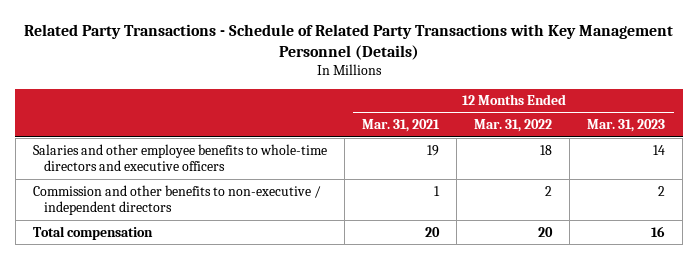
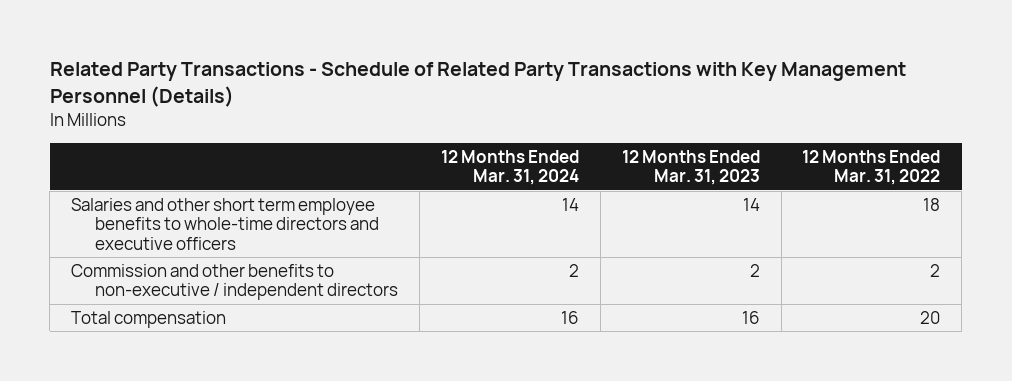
[361,119,440,133] Mar. 31, 2021 -> none
none -> [440,149,579,186] 12 Months Ended Mar. 31, 2024
[32,143,327,172] Salaries and other employee benefits to whole-time directors and executive officers -> [71,197,379,251] Salaries and other short term employee benefits to whole-time directors and executive officers

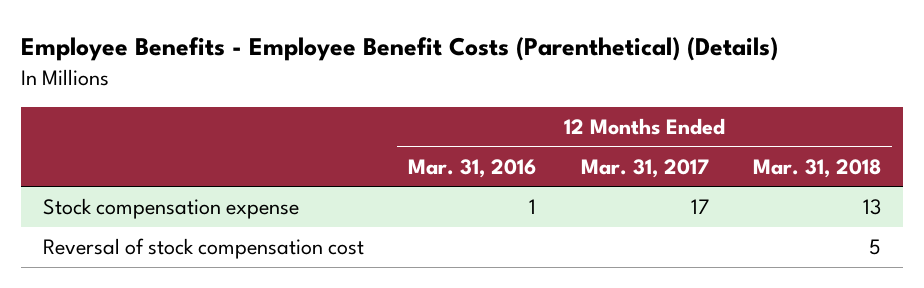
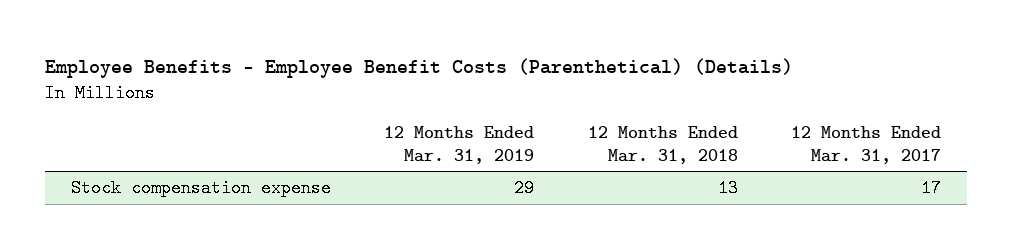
[408,158,537,178] Mar. 31, 2016 -> none
none -> [384,125,535,165] 12 Months Ended Mar. 31, 2019
[43,238,365,260] Reversal of stock compensation cost -> none

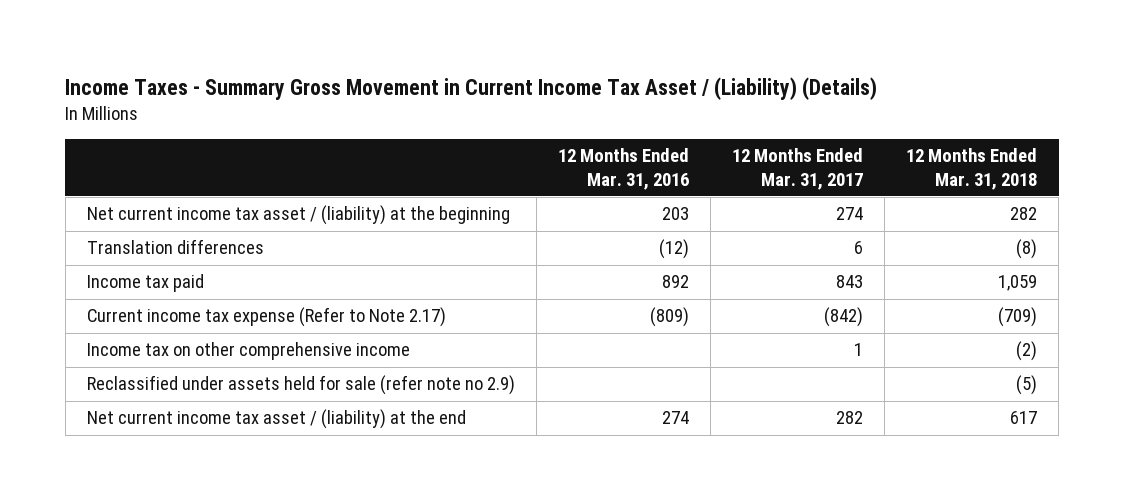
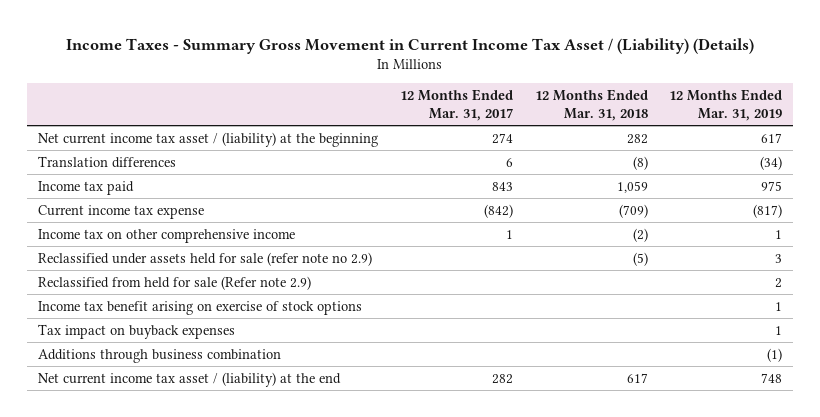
[558,148,690,190] 12 Months Ended Mar. 31, 2016 -> none
none -> [669,88,783,121] 12 Months Ended Mar. 31, 2019
[87,307,447,328] Current income tax expense (Refer to Note 2.17) -> [38,204,205,219] Current income tax expense
none -> [38,275,312,290] Reclassified from held for sale (Refer note 2.9)
none -> [38,300,363,315] Income tax benefit arising on exercise of stock options
none -> [38,323,236,339] Tax impact on buyback expenses
none -> [38,348,282,363] Additions through business combination

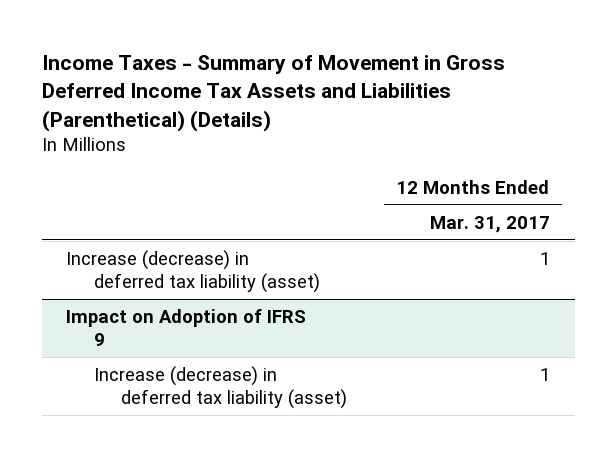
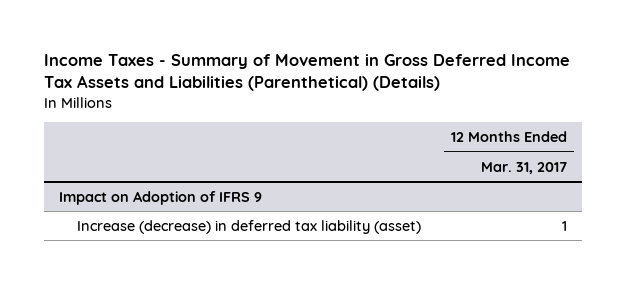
[66,250,320,294] Increase (decrease) in deferred tax liability (asset) -> none

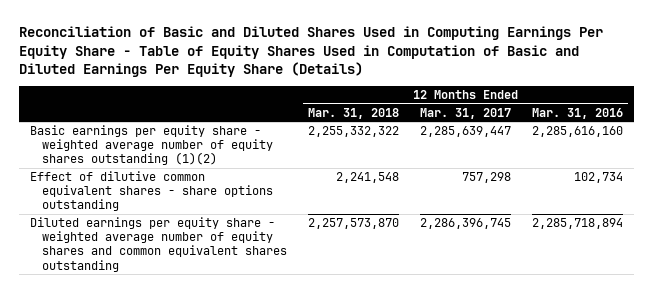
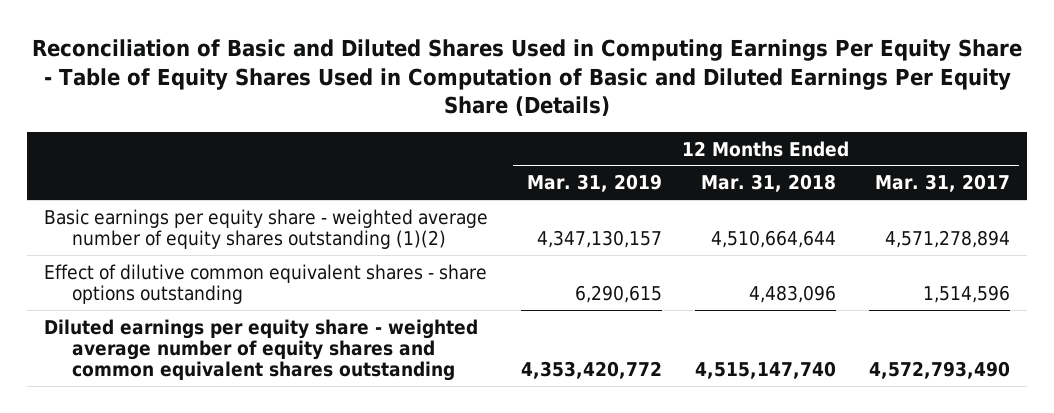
[532,107,624,119] Mar. 31, 2016 -> none
none -> [527,174,663,193] Mar. 31, 2019
[308,126,400,138] 2,255,332,322 -> [711,229,837,248] 4,510,664,644
[420,126,512,138] 2,285,639,447 -> [885,229,1011,248] 4,571,278,894
[336,172,400,184] 2,241,548 -> [749,284,837,303] 4,483,096
[462,172,512,184] 757,298 -> [923,284,1011,303] 1,514,596
[308,218,400,230] 2,257,573,870 -> [695,361,837,380] 4,515,147,740
[420,218,512,230] 2,286,396,745 -> [869,361,1011,380] 4,572,793,490

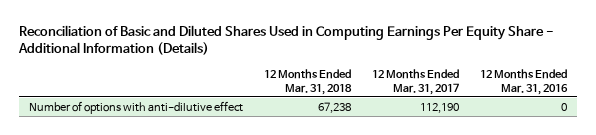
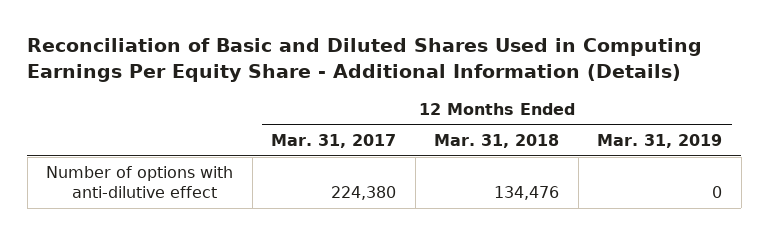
[479,68,568,95] 12 Months Ended Mar. 31, 2016 -> none
none -> [597,134,723,149] Mar. 31, 2019
[318,102,352,114] 67,238 -> [494,186,560,201] 134,476
[420,103,460,114] 112,190 -> [331,186,397,201] 224,380

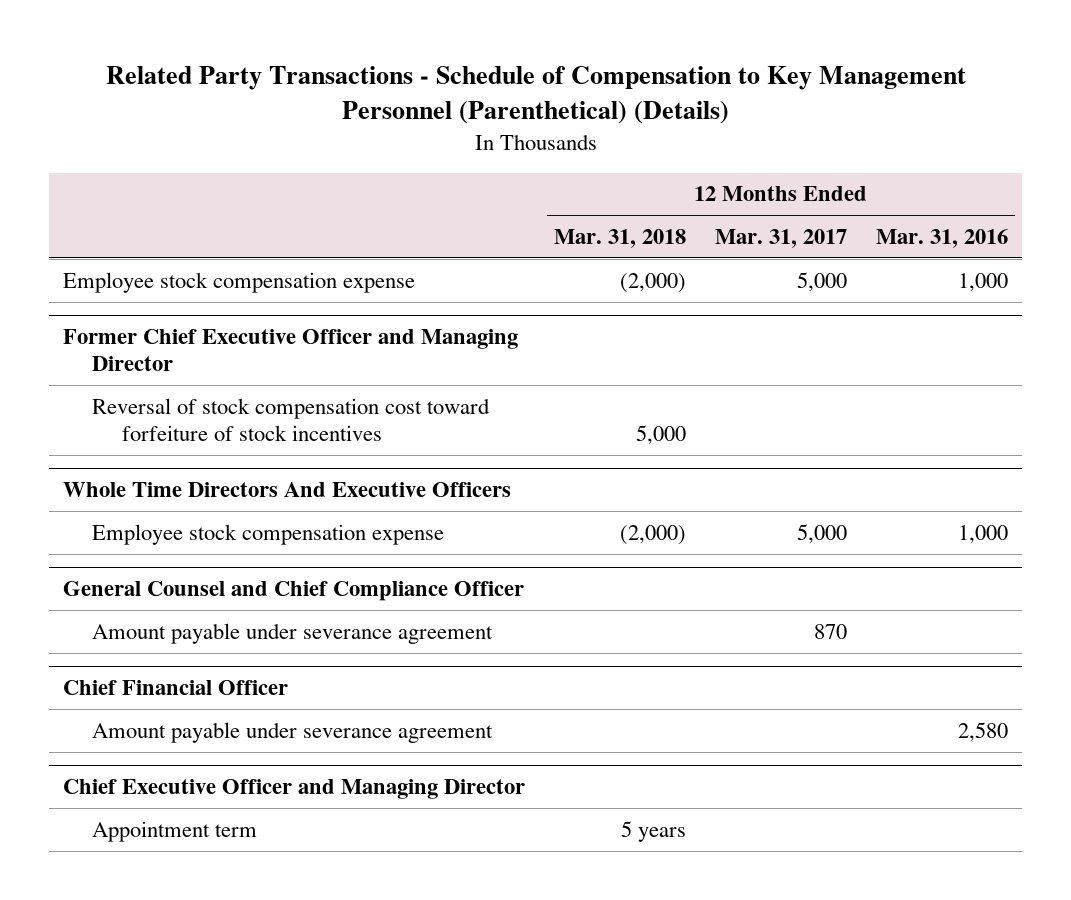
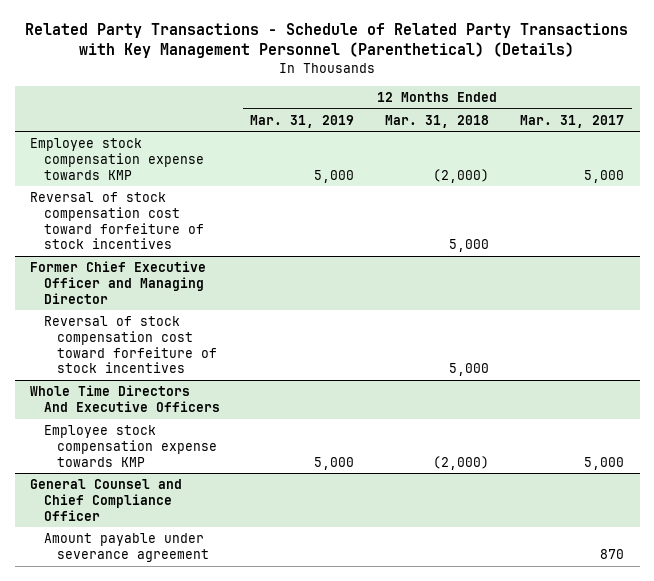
[105,66,966,125] Related Party Transactions - Schedule of Compensation to Key Management Personnel (Parenthetical) (Details) -> [25,22,629,59] Related Party Transactions - Schedule of Related Party Transactions with Key Management Personnel (Parenthetical) (Details)
[875,229,1008,249] Mar. 31, 2016 -> none
none -> [250,114,355,128] Mar. 31, 2019
[63,271,416,293] Employee stock compensation expense -> [30,138,204,180] Employee stock compensation expense towards KMP
none -> [30,192,204,250] Reversal of stock compensation cost toward forfeiture of stock incentives
[92,523,445,545] Employee stock compensation expense -> [43,425,218,467] Employee stock compensation expense towards KMP
[63,680,289,696] Chief Financial Officer -> none
[92,721,494,743] Amount payable under severance agreement -> none
[63,779,526,800] Chief Executive Officer and Managing Director -> none
[92,820,258,842] Appointment term -> none

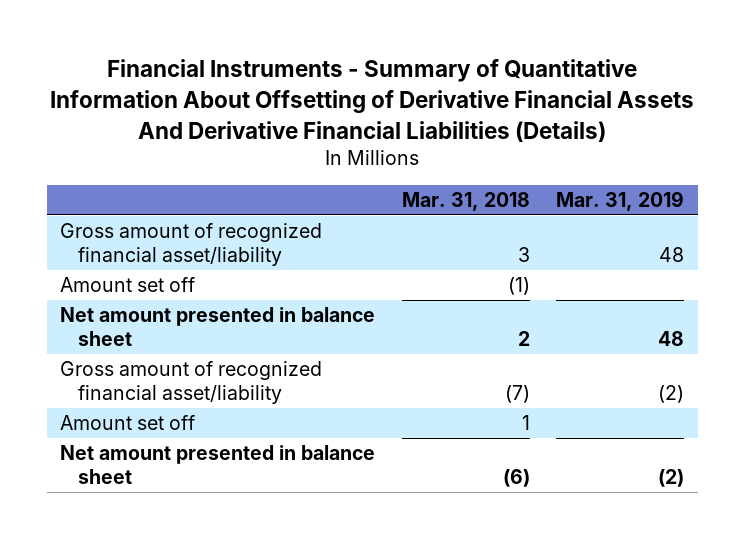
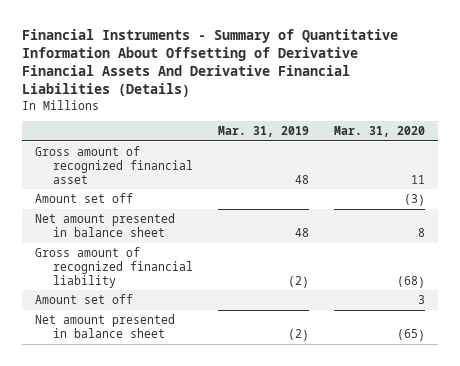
[401,191,530,211] Mar. 31, 2018 -> none
none -> [334,126,426,138] Mar. 31, 2020
[60,223,323,266] Gross amount of recognized financial asset/liability -> [34,145,193,184] Gross amount of recognized financial asset
[60,361,323,404] Gross amount of recognized financial asset/liability -> [34,246,193,288] Gross amount of recognized financial liability

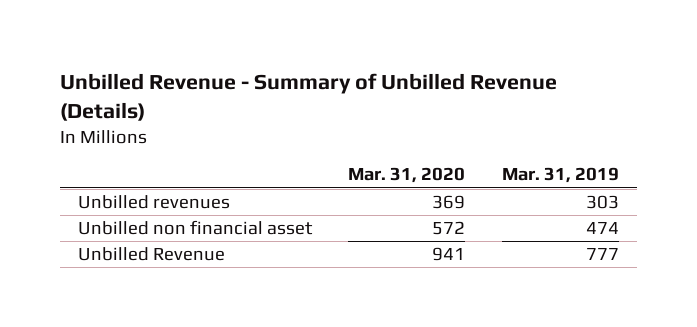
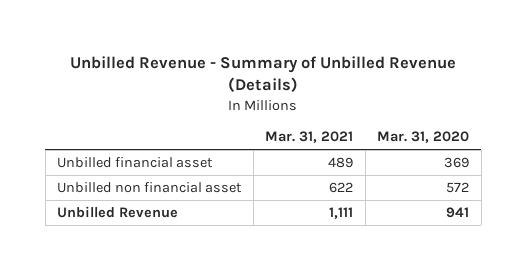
[501,167,619,184] Mar. 31, 2019 -> none
none -> [265,131,354,144] Mar. 31, 2021
[78,195,231,210] Unbilled revenues -> [57,157,214,169] Unbilled financial asset

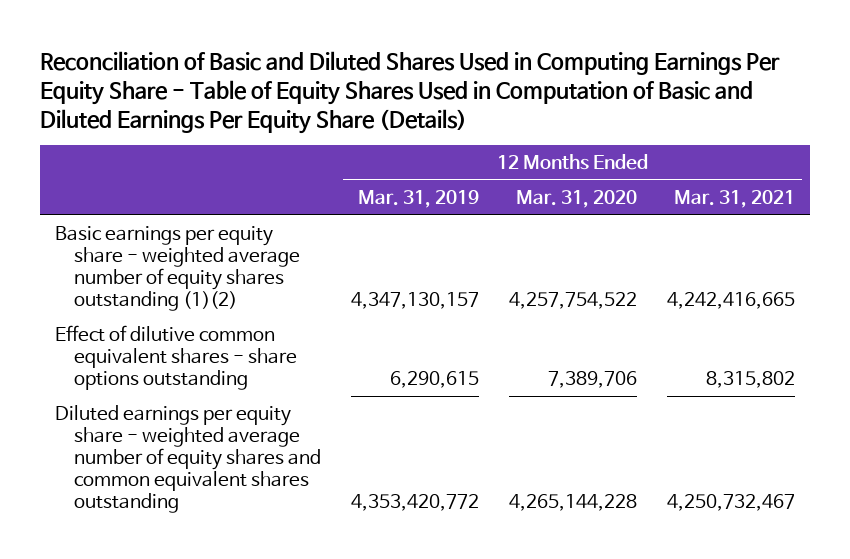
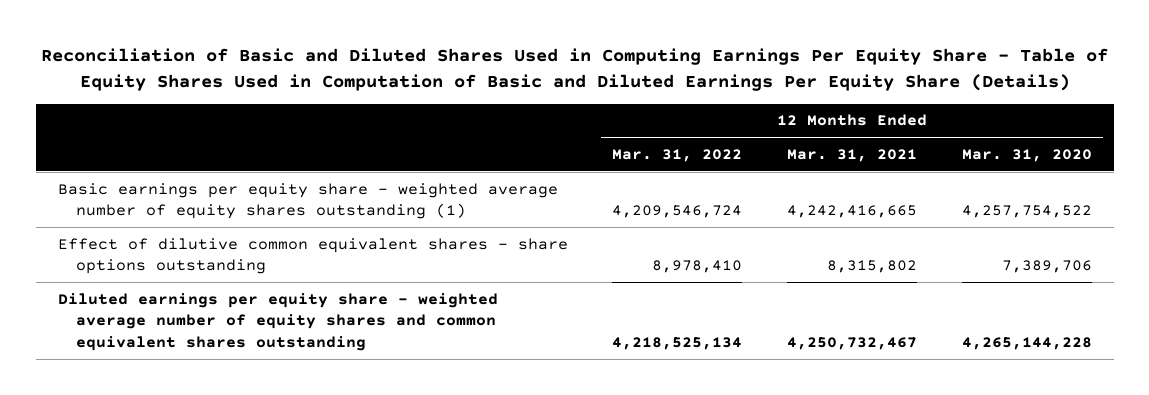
[357,189,479,208] Mar. 31, 2019 -> none
none -> [612,148,743,162] Mar. 31, 2022
[55,225,300,312] Basic earnings per equity share - weighted average number of equity shares outstanding (1)(2) -> [57,182,558,220] Basic earnings per equity share - weighted average number of equity shares outstanding (1)

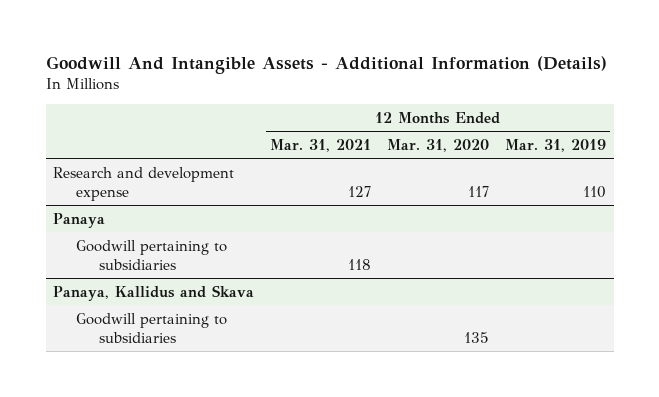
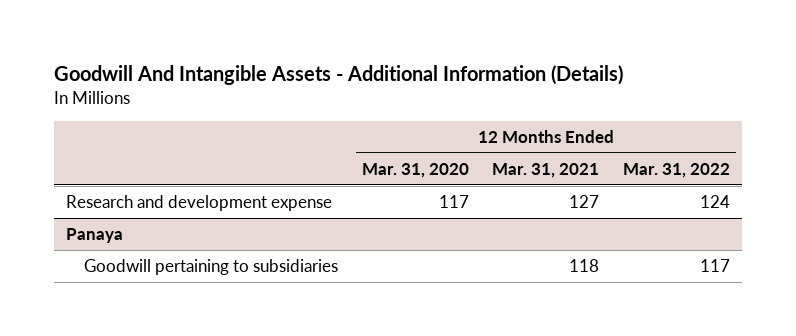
[504,138,606,152] Mar. 31, 2019 -> none
none -> [622,162,730,178] Mar. 31, 2022
[53,284,255,301] Panaya, Kallidus and Skava -> none
[75,312,227,343] Goodwill pertaining to subsidiaries -> none

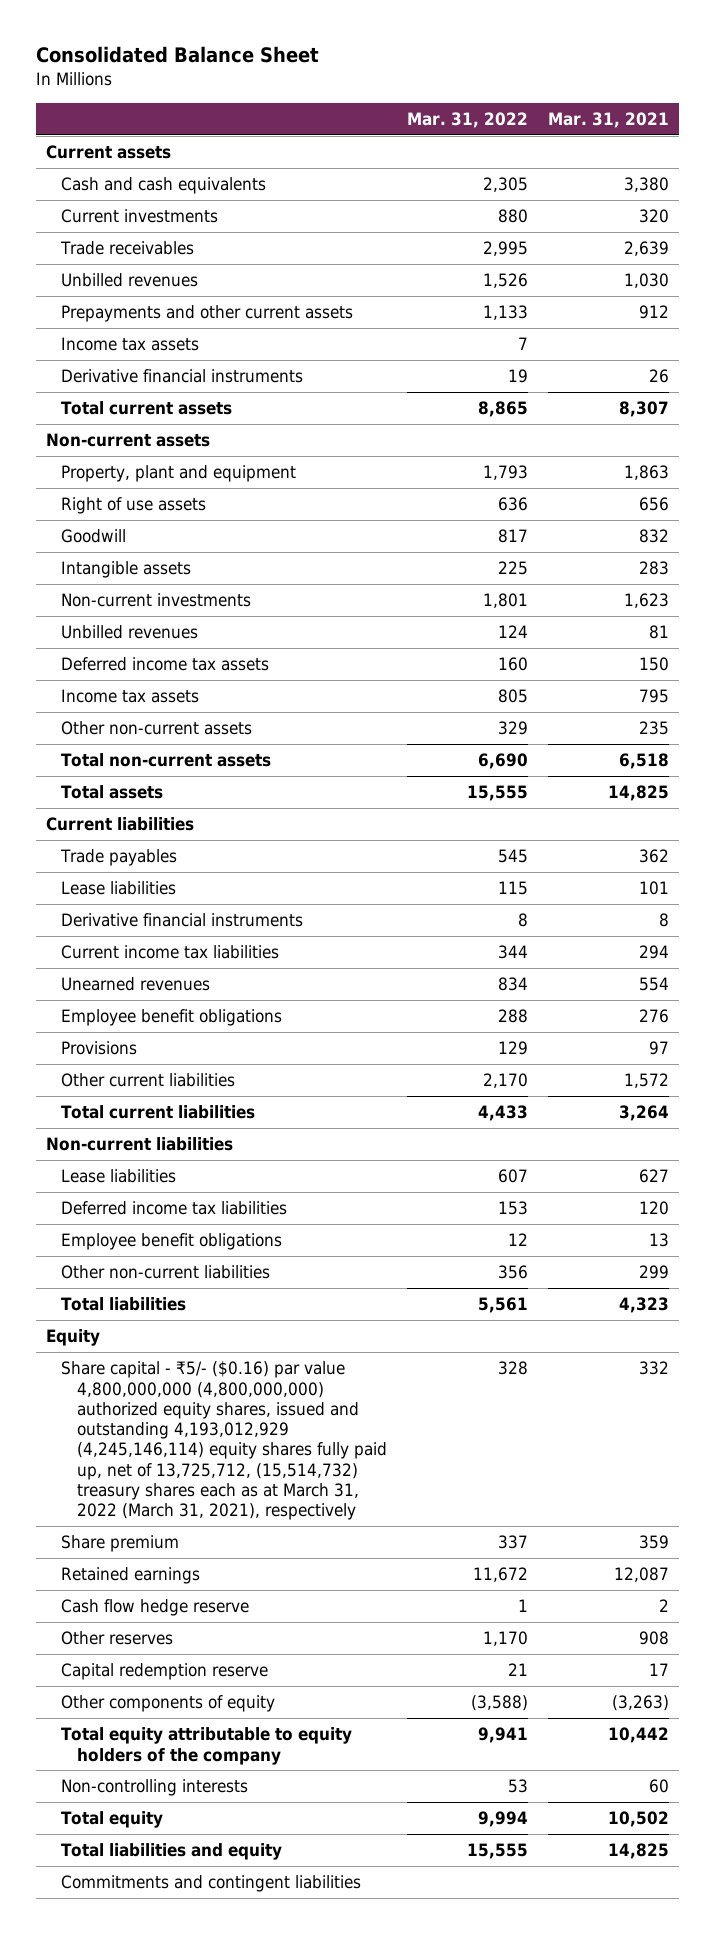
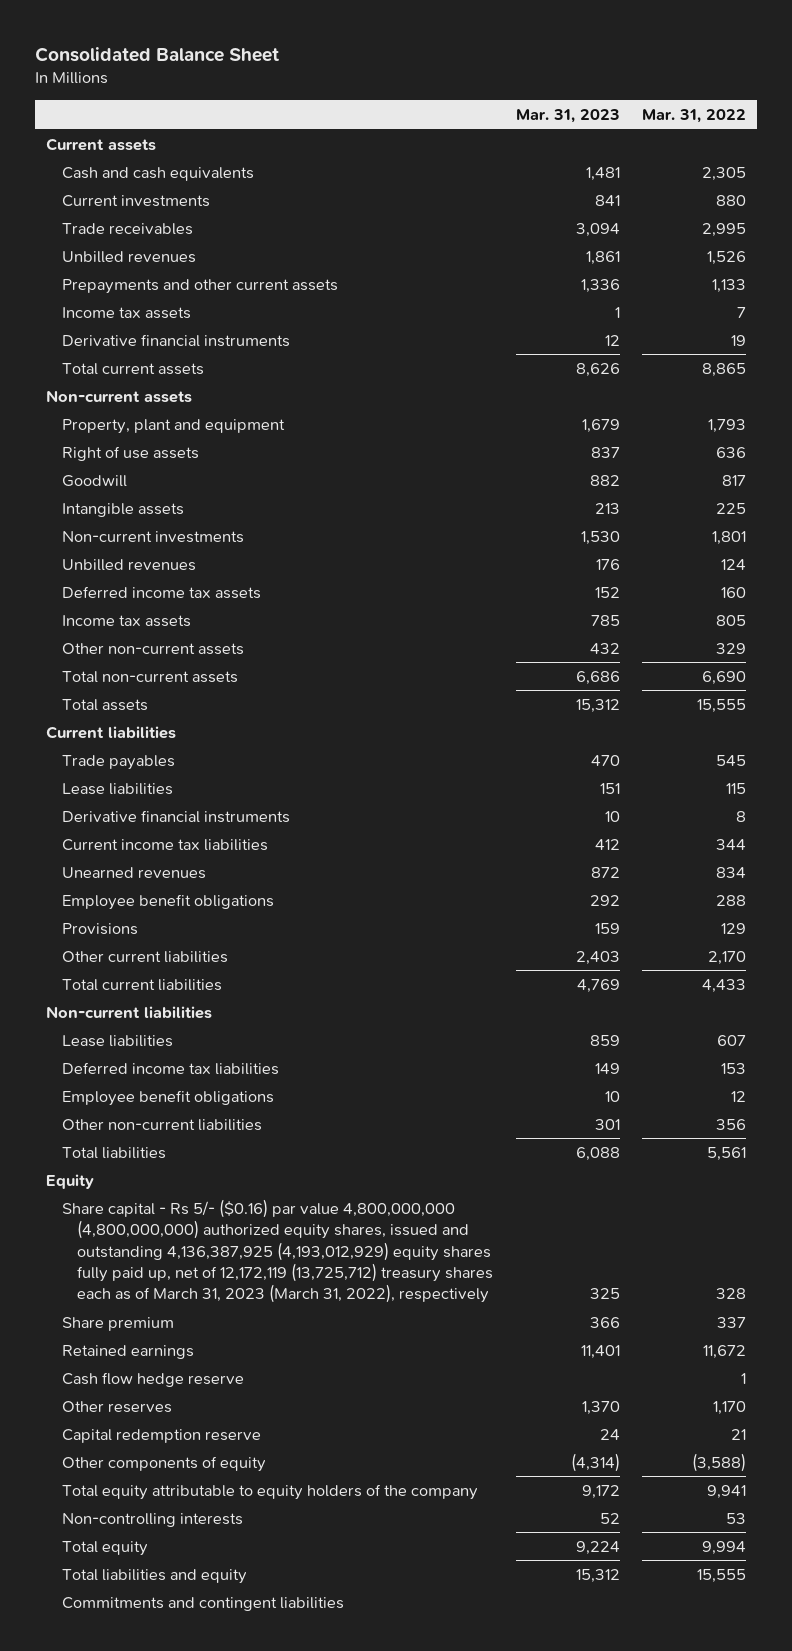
[548,111,670,128] Mar. 31, 2021 -> none
none -> [515,108,620,123] Mar. 31, 2023
[61,1361,388,1521] Share capital - ₹5/- ($0.16) par value 4,800,000,000 (4,800,000,000) authorized equity shares, issued and outstanding 4,193,012,929 (4,245,146,114) equity shares fully paid up, net of 13,725,712, (15,514,732) treasury shares each as at March 31, 2022 (March 31, 2021), respectively -> [61,1198,494,1304] Share capital - Rs 5/- ($0.16) par value 4,800,000,000 (4,800,000,000) authorized equity shares, issued and outstanding 4,136,387,925 (4,193,012,929) equity shares fully paid up, net of 12,172,119 (13,725,712) treasury shares each as of March 31, 2023 (March 31, 2022), respectively

